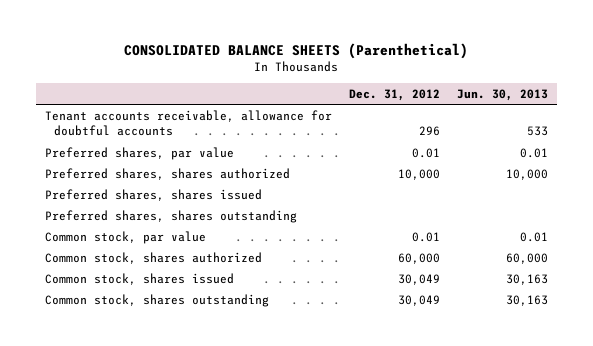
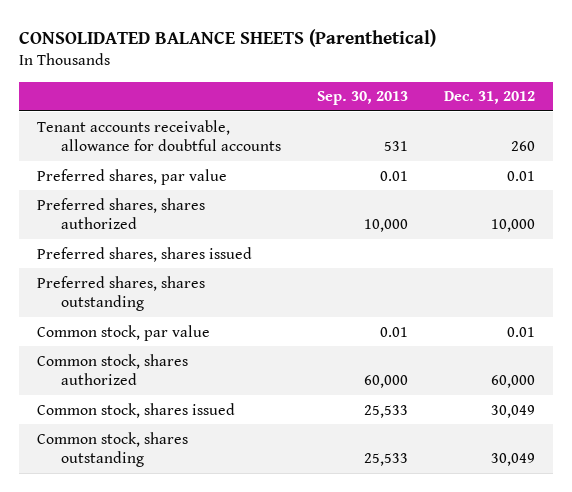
[457,88,549,101] Jun. 30, 2013 -> none
none -> [316,91,408,106] Sep. 30, 2013
[418,126,440,137] 296 -> [510,141,535,152] 260

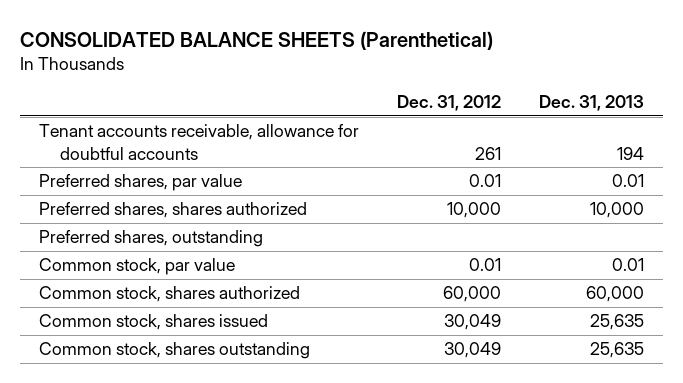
[316,91,408,106] Sep. 30, 2013 -> none
none -> [538,95,644,112] Dec. 31, 2013
[510,141,535,152] 260 -> [474,146,501,160] 261
[36,246,252,262] Preferred shares, shares issued -> none
[36,275,205,312] Preferred shares, shares outstanding -> [38,230,263,248] Preferred shares, outstanding

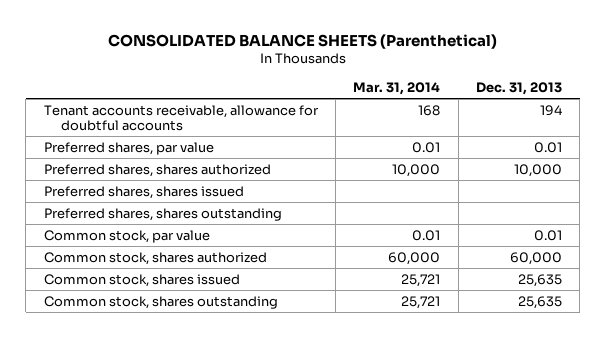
[396,95,501,112] Dec. 31, 2012 -> none
none -> [353,81,441,95] Mar. 31, 2014
none -> [43,185,244,199] Preferred shares, shares issued
[38,230,263,248] Preferred shares, outstanding -> [43,207,282,221] Preferred shares, shares outstanding

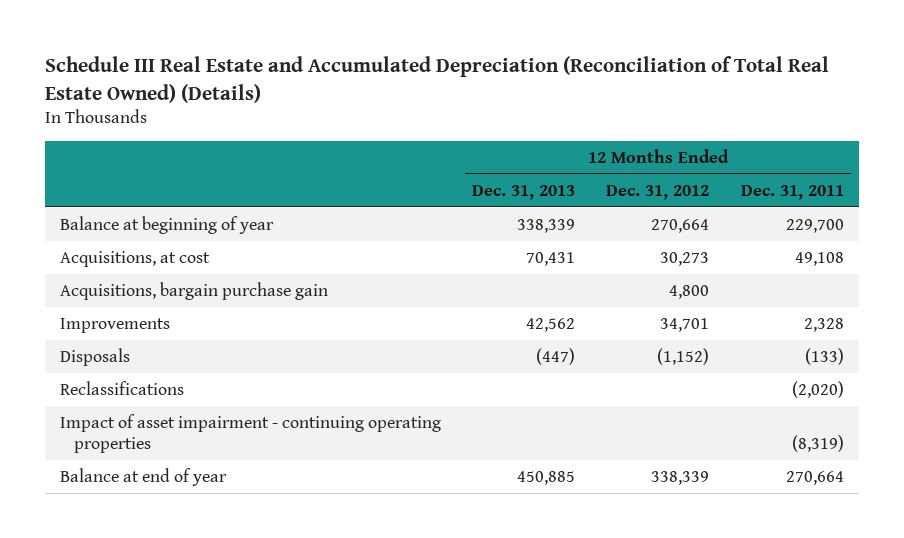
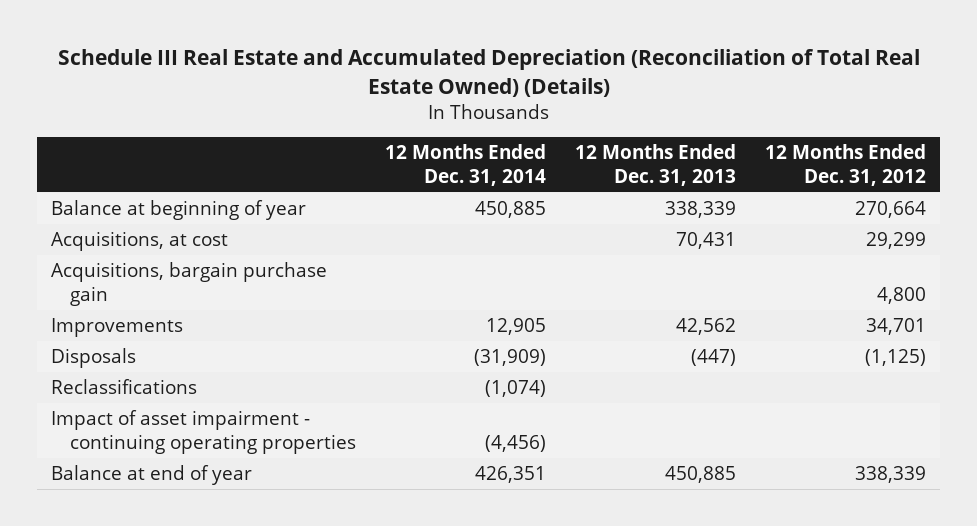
[740,184,844,200] Dec. 31, 2011 -> none
none -> [384,144,546,186] 12 Months Ended Dec. 31, 2014
[660,251,710,266] 30,273 -> [865,232,926,250] 29,299
[657,347,710,365] (1,152) -> [864,349,926,367] (1,125)

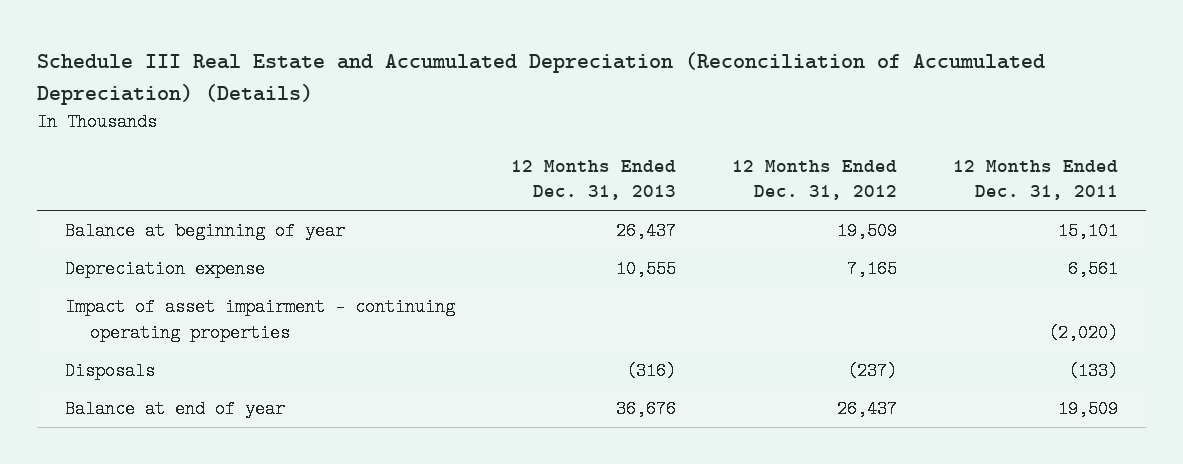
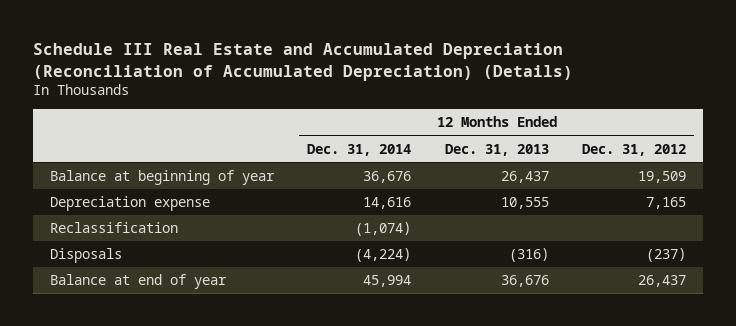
[952,159,1118,201] 12 Months Ended Dec. 31, 2011 -> none
none -> [307,143,412,156] Dec. 31, 2014
[65,298,456,342] Impact of asset impairment - continuing operating properties -> [49,222,178,234] Reclassification

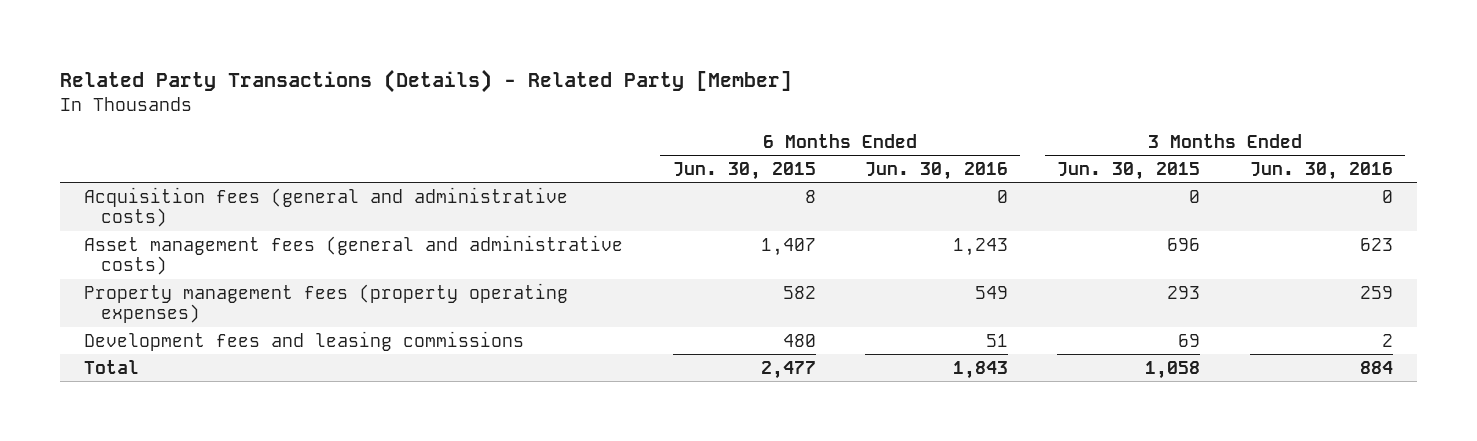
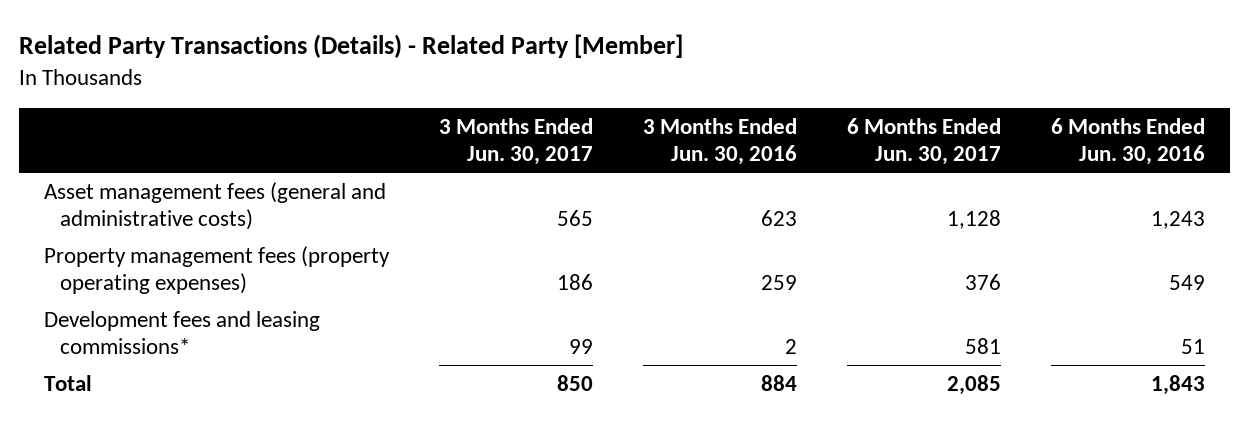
[672,161,816,180] Jun. 30, 2015 -> none
[1057,161,1201,180] Jun. 30, 2015 -> none
none -> [438,117,593,165] 3 Months Ended Jun. 30, 2017
none -> [846,117,1001,165] 6 Months Ended Jun. 30, 2017
[84,186,569,228] Acquisition fees (general and administrative costs) -> none
[84,330,525,351] Development fees and leasing commissions -> [43,310,320,355] Development fees and leasing commissions*

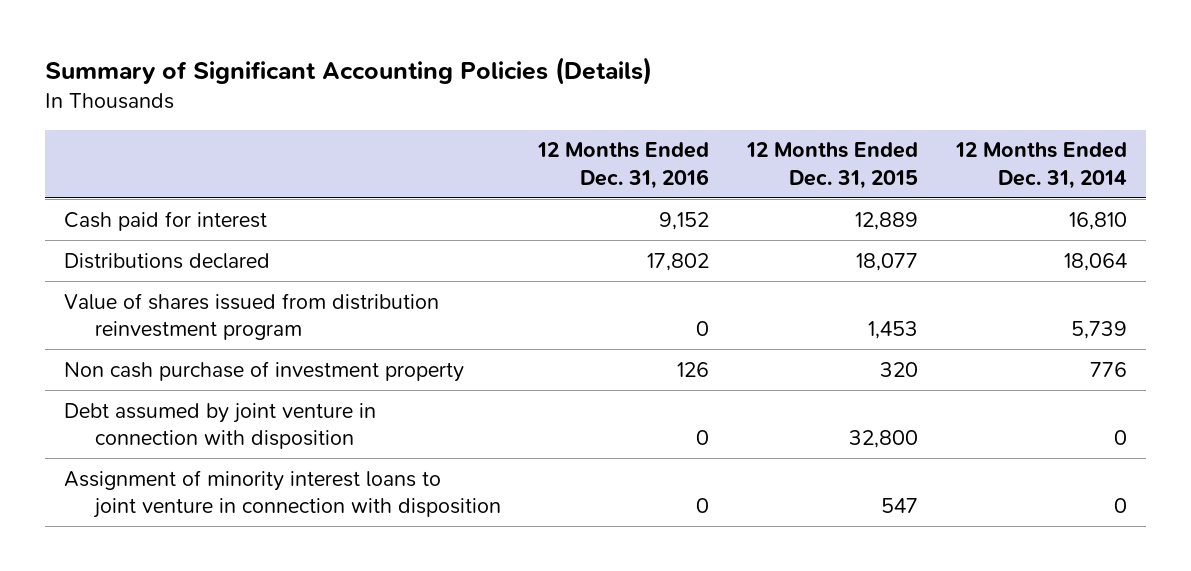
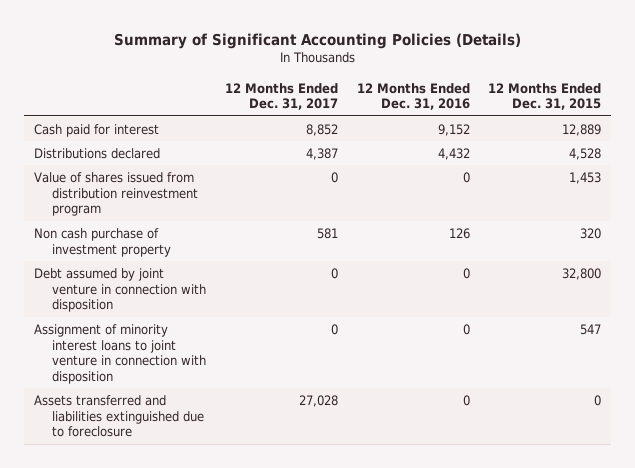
[954,142,1127,189] 12 Months Ended Dec. 31, 2014 -> none
none -> [224,82,338,111] 12 Months Ended Dec. 31, 2017
[647,252,710,271] 17,802 -> [437,147,470,160] 4,432
[856,252,919,271] 18,077 -> [569,147,602,160] 4,528
none -> [33,394,204,438] Assets transferred and liabilities extinguished due to foreclosure

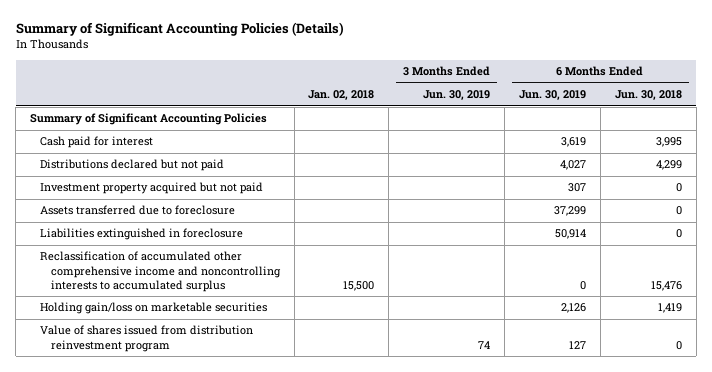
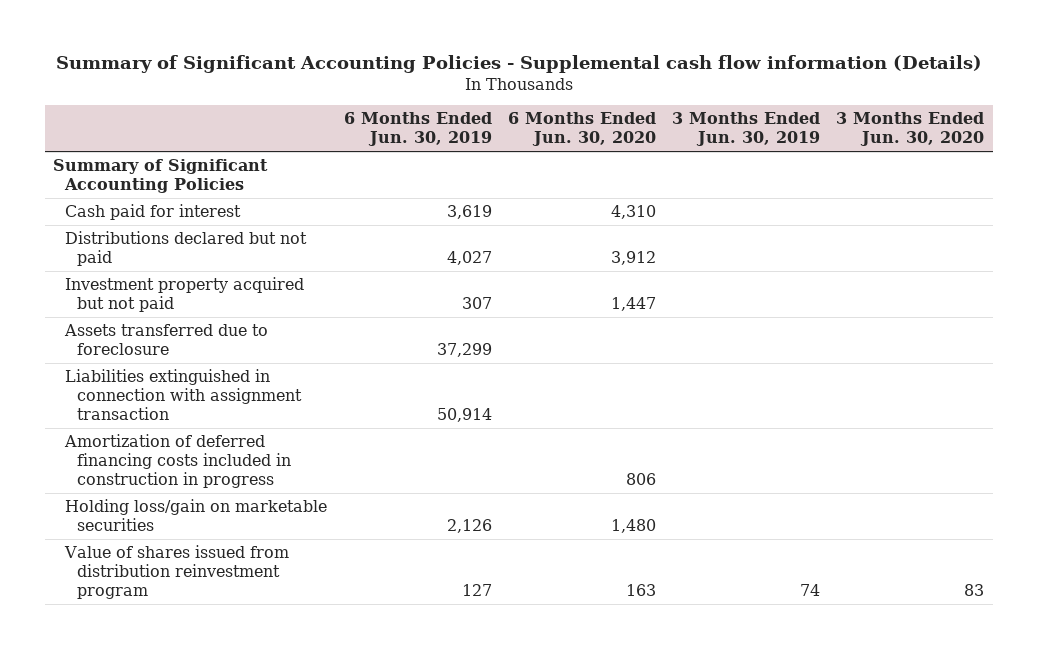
[15,22,344,37] Summary of Significant Accounting Policies (Details) -> [55,54,982,73] Summary of Significant Accounting Policies - Supplemental cash flow information (Details)
[308,90,375,101] Jan. 02, 2018 -> none
[614,90,682,101] Jun. 30, 2018 -> none
none -> [507,112,656,147] 6 Months Ended Jun. 30, 2020
none -> [836,112,985,147] 3 Months Ended Jun. 30, 2020
[40,251,281,292] Reclassification of accumulated other comprehensive income and noncontrolling interests to accumulated surplus -> none
[40,228,244,241] Liabilities extinguished in foreclosure -> [65,369,303,421] Liabilities extinguished in connection with assignment transaction
none -> [64,434,292,489] Amortization of deferred financing costs included in construction in progress
[40,302,268,315] Holding gain/loss on marketable securities -> [65,499,328,532] Holding loss/gain on marketable securities

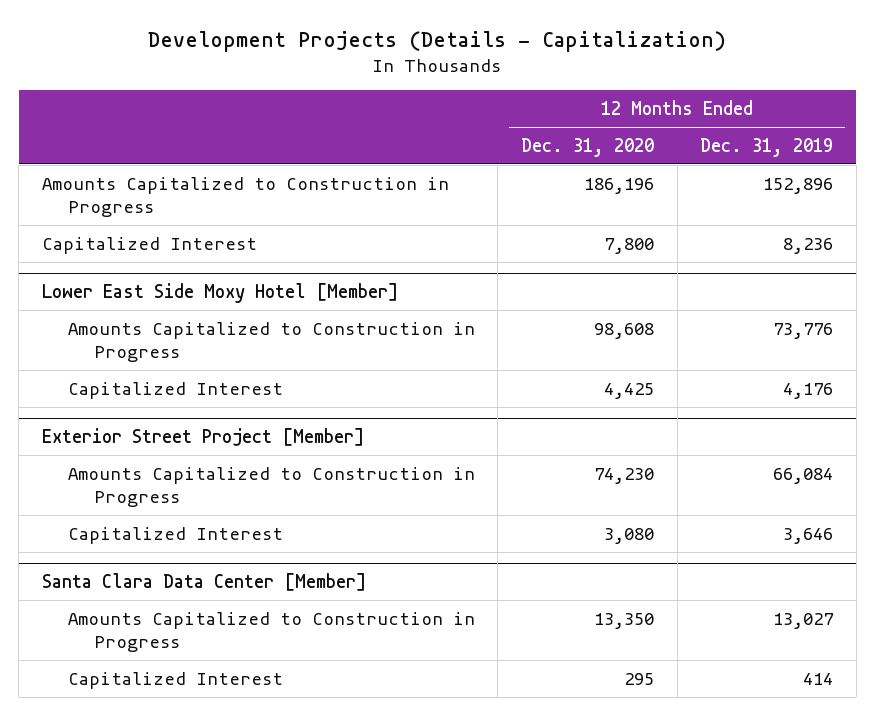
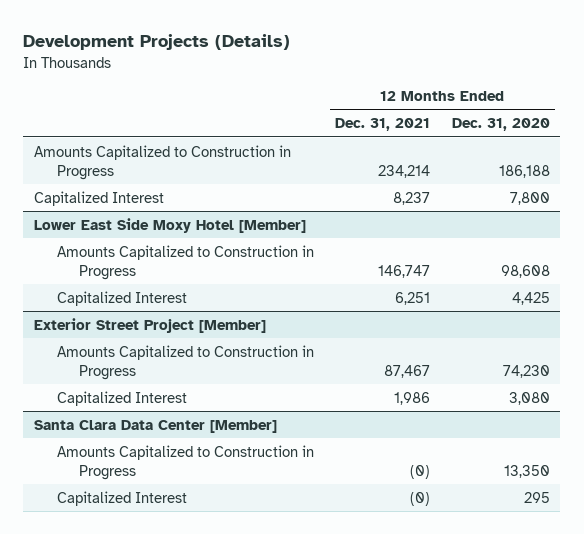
[148,31,727,53] Development Projects (Details - Capitalization) -> [23,34,291,51] Development Projects (Details)
[700,137,834,157] Dec. 31, 2019 -> none
none -> [335,118,431,132] Dec. 31, 2021
[583,177,654,194] 186,196 -> [498,164,550,178] 186,188

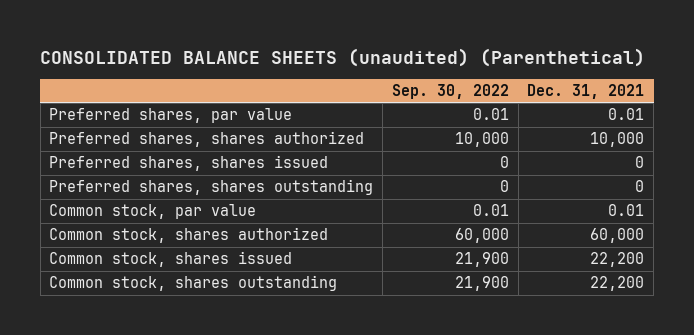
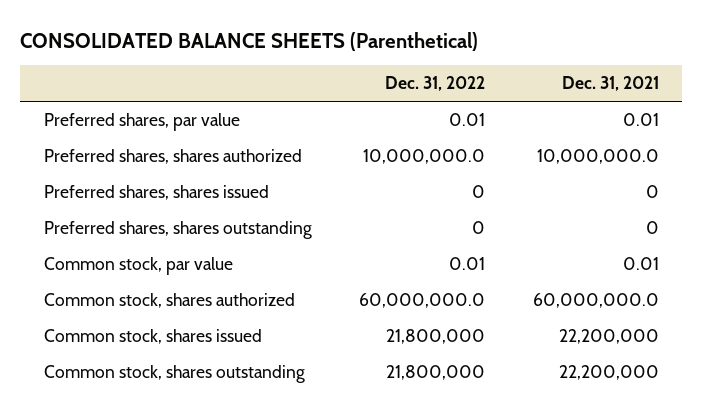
[40,47,646,67] CONSOLIDATED BALANCE SHEETS (unaudited) (Parenthetical) -> [20,31,479,51] CONSOLIDATED BALANCE SHEETS (Parenthetical)
[391,84,509,100] Sep. 30, 2022 -> none
none -> [385,76,486,92] Dec. 31, 2022
[590,132,645,148] 10,000 -> [536,149,659,165] 10,000,000.0
[590,228,645,244] 60,000 -> [532,293,659,309] 60,000,000.0
[590,252,645,268] 22,200 -> [558,329,659,345] 22,200,000
[590,276,645,292] 22,200 -> [558,365,659,381] 22,200,000

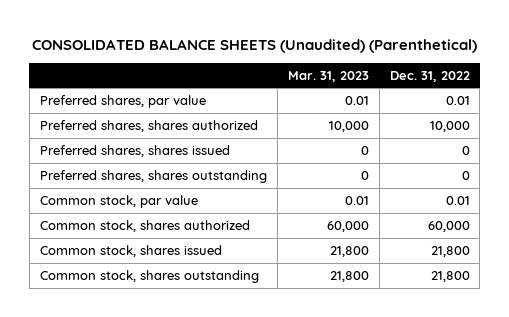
[20,31,479,51] CONSOLIDATED BALANCE SHEETS (Parenthetical) -> [31,38,477,53] CONSOLIDATED BALANCE SHEETS (Unaudited) (Parenthetical)
[561,76,659,92] Dec. 31, 2021 -> none
none -> [287,70,369,82] Mar. 31, 2023
[363,149,486,165] 10,000,000.0 -> [429,120,470,132] 10,000
[359,293,486,309] 60,000,000.0 -> [427,220,470,232] 60,000
[386,329,486,345] 21,800,000 -> [430,245,470,257] 21,800
[386,365,486,381] 21,800,000 -> [430,270,470,282] 21,800

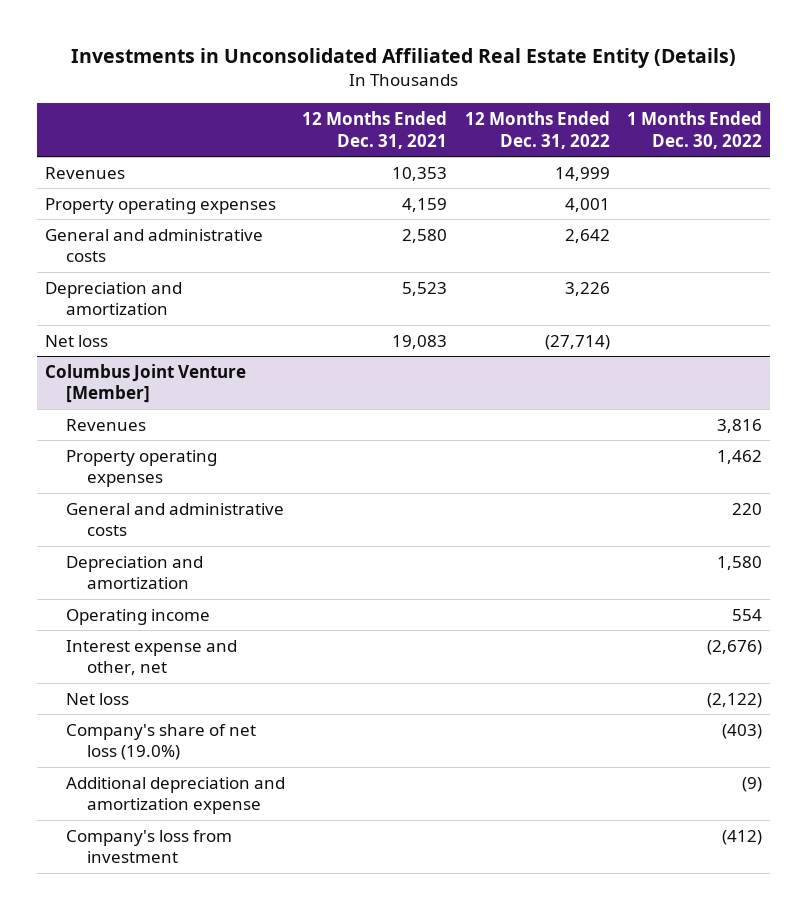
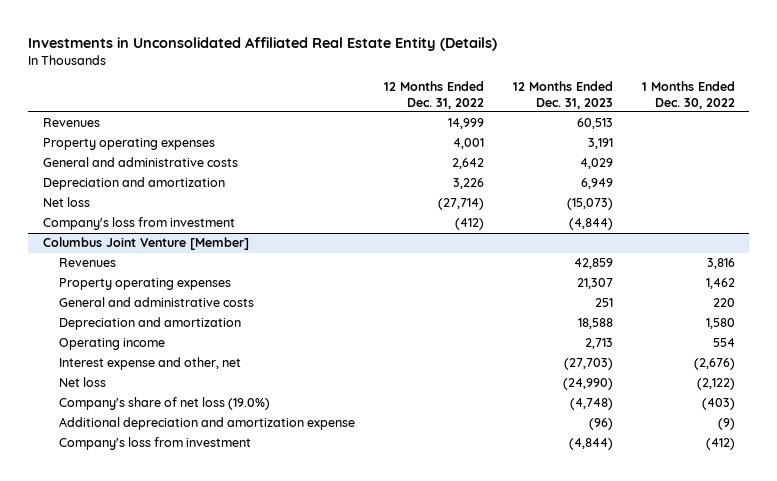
[302,111,448,149] 12 Months Ended Dec. 31, 2021 -> none
none -> [512,81,613,109] 12 Months Ended Dec. 31, 2023
none -> [42,217,235,231] Company's loss from investment

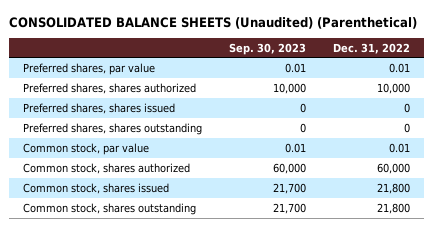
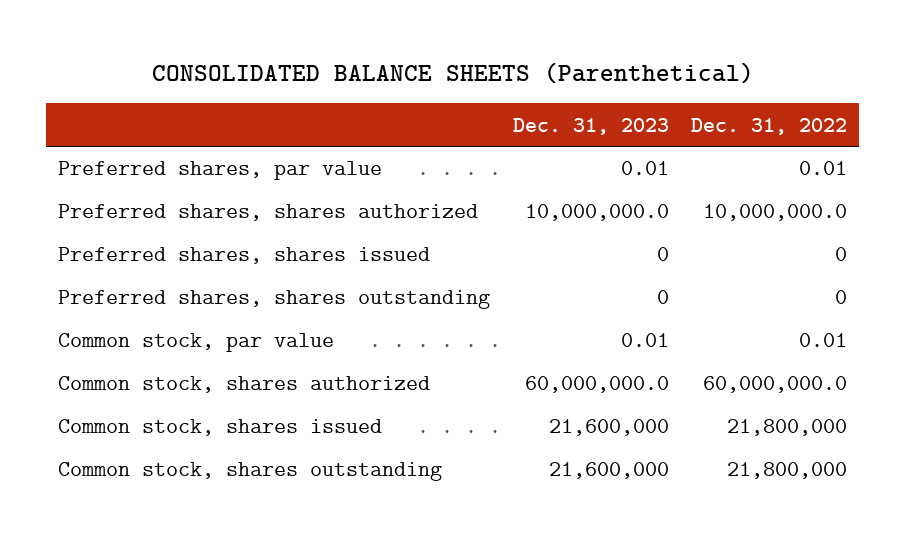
[9,16,418,29] CONSOLIDATED BALANCE SHEETS (Unaudited) (Parenthetical) -> [151,62,754,85] CONSOLIDATED BALANCE SHEETS (Parenthetical)
[229,42,307,55] Sep. 30, 2023 -> none
none -> [512,117,669,135] Dec. 31, 2023
[377,82,411,94] 10,000 -> [703,204,848,222] 10,000,000.0
[377,162,411,174] 60,000 -> [703,376,848,394] 60,000,000.0
[377,182,411,194] 21,800 -> [727,419,848,437] 21,800,000
[377,202,411,214] 21,800 -> [727,462,848,480] 21,800,000

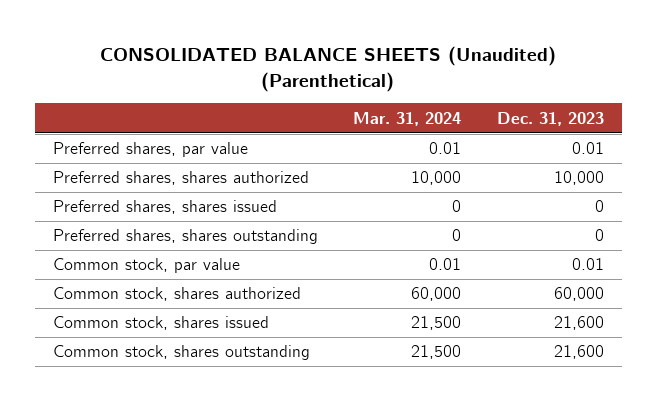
[151,62,754,85] CONSOLIDATED BALANCE SHEETS (Parenthetical) -> [100,45,557,92] CONSOLIDATED BALANCE SHEETS (Unaudited) (Parenthetical)
[691,117,848,135] Dec. 31, 2022 -> none
none -> [353,111,462,126] Mar. 31, 2024
[524,204,669,222] 10,000,000.0 -> [553,171,604,186] 10,000
[524,376,669,394] 60,000,000.0 -> [553,287,604,302] 60,000
[548,419,669,437] 21,600,000 -> [553,316,604,331] 21,600
[548,462,669,480] 21,600,000 -> [553,345,604,360] 21,600

